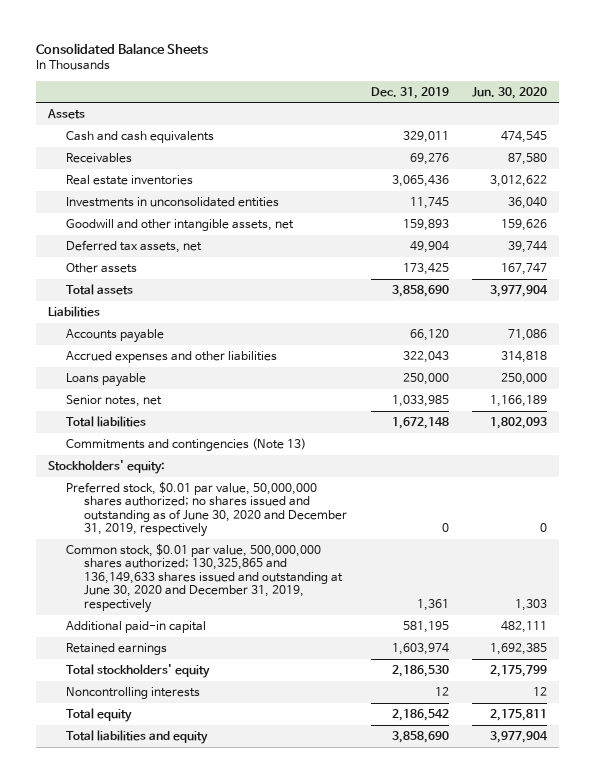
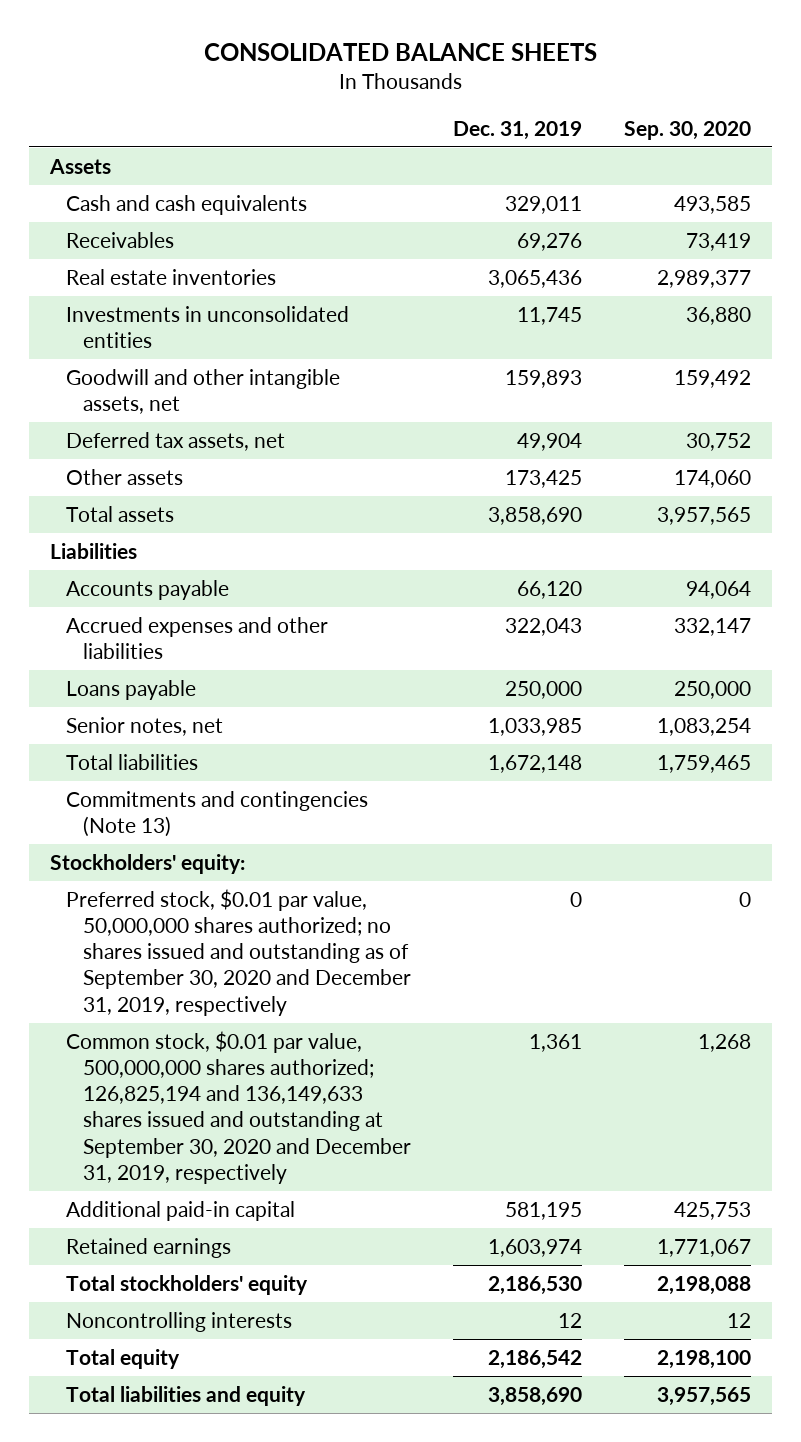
[36,43,209,55] Consolidated Balance Sheets -> [203,43,597,62] CONSOLIDATED BALANCE SHEETS
[472,86,548,99] Jun. 30, 2020 -> none
none -> [624,121,752,141] Sep. 30, 2020
[66,481,348,538] Preferred stock, $0.01 par value, 50,000,000 shares authorized; no shares issued and outstanding as of June 30, 2020 and December 31, 2019, respectively -> [66,888,411,1016] Preferred stock, $0.01 par value, 50,000,000 shares authorized; no shares issued and outstanding as of September 30, 2020 and December 31, 2019, respectively
[66,543,344,613] Common stock, $0.01 par value, 500,000,000 shares authorized; 130,325,865 and 136,149,633 shares issued and outstanding at June 30, 2020 and December 31, 2019, respectively -> [66,1030,411,1184] Common stock, $0.01 par value, 500,000,000 shares authorized; 126,825,194 and 136,149,633 shares issued and outstanding at September 30, 2020 and December 31, 2019, respectively

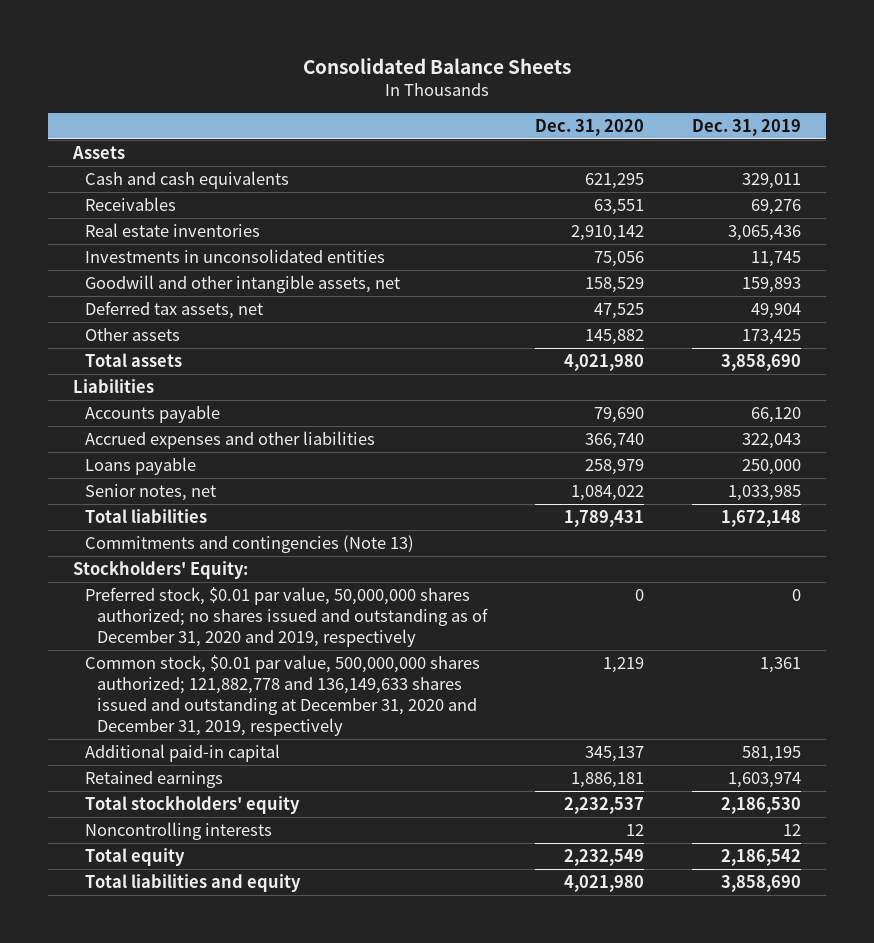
[203,43,597,62] CONSOLIDATED BALANCE SHEETS -> [303,58,572,75] Consolidated Balance Sheets
[624,121,752,141] Sep. 30, 2020 -> none
none -> [535,118,645,136] Dec. 31, 2020
[50,853,246,874] Stockholders' equity: -> [72,560,248,579] Stockholders' Equity:
[66,888,411,1016] Preferred stock, $0.01 par value, 50,000,000 shares authorized; no shares issued and outstanding as of September 30, 2020 and December 31, 2019, respectively -> [84,586,488,647] Preferred stock, $0.01 par value, 50,000,000 shares authorized; no shares issued and outstanding as of December 31, 2020 and 2019, respectively
[66,1030,411,1184] Common stock, $0.01 par value, 500,000,000 shares authorized; 126,825,194 and 136,149,633 shares issued and outstanding at September 30, 2020 and December 31, 2019, respectively -> [84,654,480,736] Common stock, $0.01 par value, 500,000,000 shares authorized; 121,882,778 and 136,149,633 shares issued and outstanding at December 31, 2020 and December 31, 2019, respectively

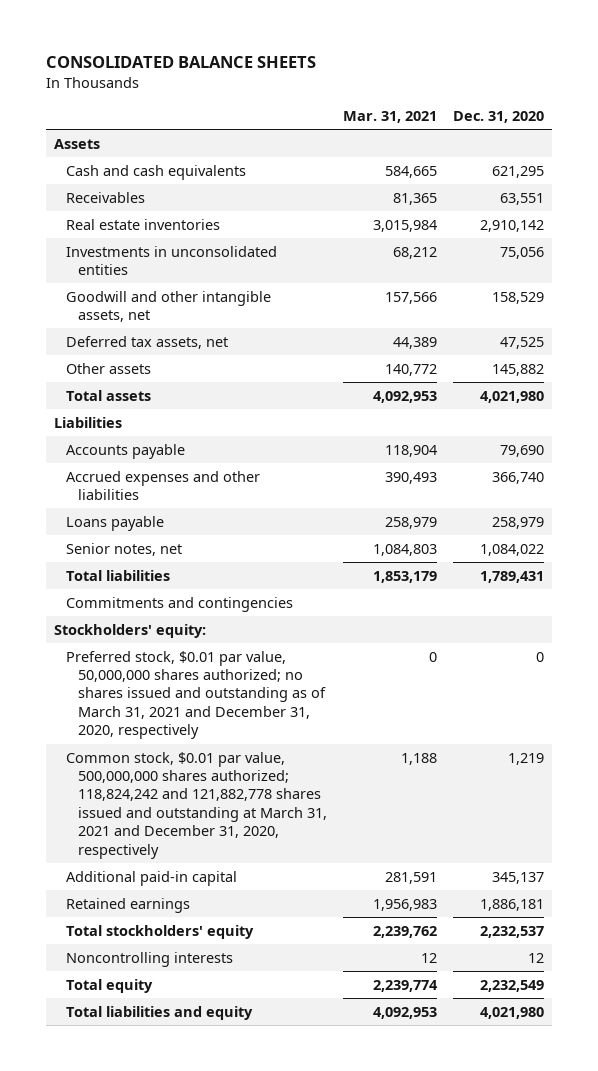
[303,58,572,75] Consolidated Balance Sheets -> [45,56,316,69] CONSOLIDATED BALANCE SHEETS
[692,118,802,136] Dec. 31, 2019 -> none
none -> [342,110,437,123] Mar. 31, 2021
[84,534,414,553] Commitments and contingencies (Note 13) -> [65,596,293,612] Commitments and contingencies
[72,560,248,579] Stockholders' Equity: -> [53,623,206,638] Stockholders' equity:
[84,586,488,647] Preferred stock, $0.01 par value, 50,000,000 shares authorized; no shares issued and outstanding as of December 31, 2020 and 2019, respectively -> [65,650,326,740] Preferred stock, $0.01 par value, 50,000,000 shares authorized; no shares issued and outstanding as of March 31, 2021 and December 31, 2020, respectively
[84,654,480,736] Common stock, $0.01 par value, 500,000,000 shares authorized; 121,882,778 and 136,149,633 shares issued and outstanding at December 31, 2020 and December 31, 2019, respectively -> [65,751,327,859] Common stock, $0.01 par value, 500,000,000 shares authorized; 118,824,242 and 121,882,778 shares issued and outstanding at March 31, 2021 and December 31, 2020, respectively

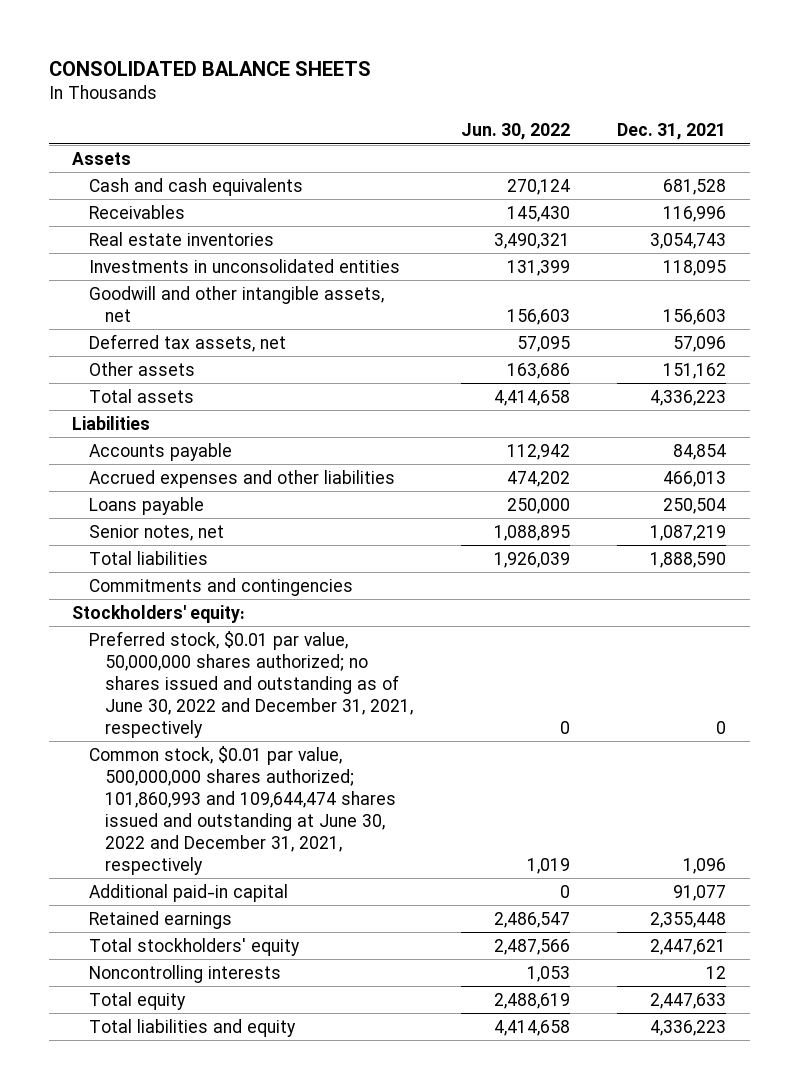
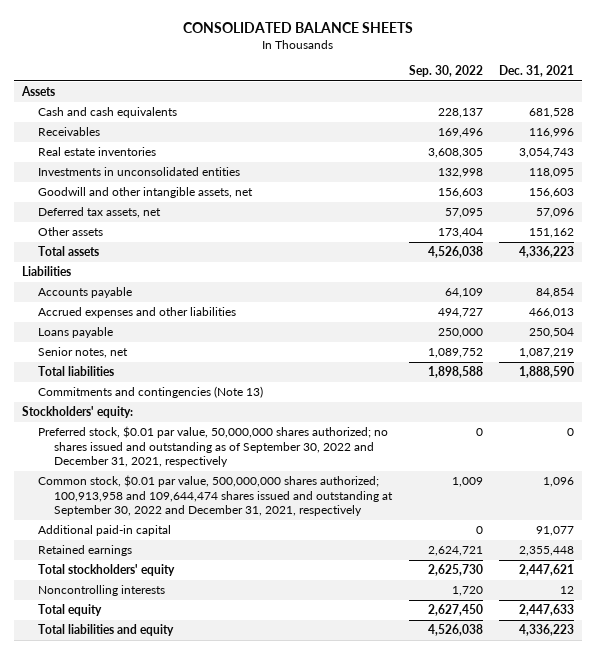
[460,123,570,141] Jun. 30, 2022 -> none
none -> [408,65,483,78] Sep. 30, 2022
[88,577,353,596] Commitments and contingencies -> [38,386,264,399] Commitments and contingencies (Note 13)
[88,630,414,738] Preferred stock, $0.01 par value, 50,000,000 shares authorized; no shares issued and outstanding as of June 30, 2022 and December 31, 2021, respectively -> [38,426,389,468] Preferred stock, $0.01 par value, 50,000,000 shares authorized; no shares issued and outstanding as of September 30, 2022 and December 31, 2021, respectively
[88,745,397,875] Common stock, $0.01 par value, 500,000,000 shares authorized; 101,860,993 and 109,644,474 shares issued and outstanding at June 30, 2022 and December 31, 2021, respectively -> [38,475,394,517] Common stock, $0.01 par value, 500,000,000 shares authorized; 100,913,958 and 109,644,474 shares issued and outstanding at September 30, 2022 and December 31, 2021, respectively

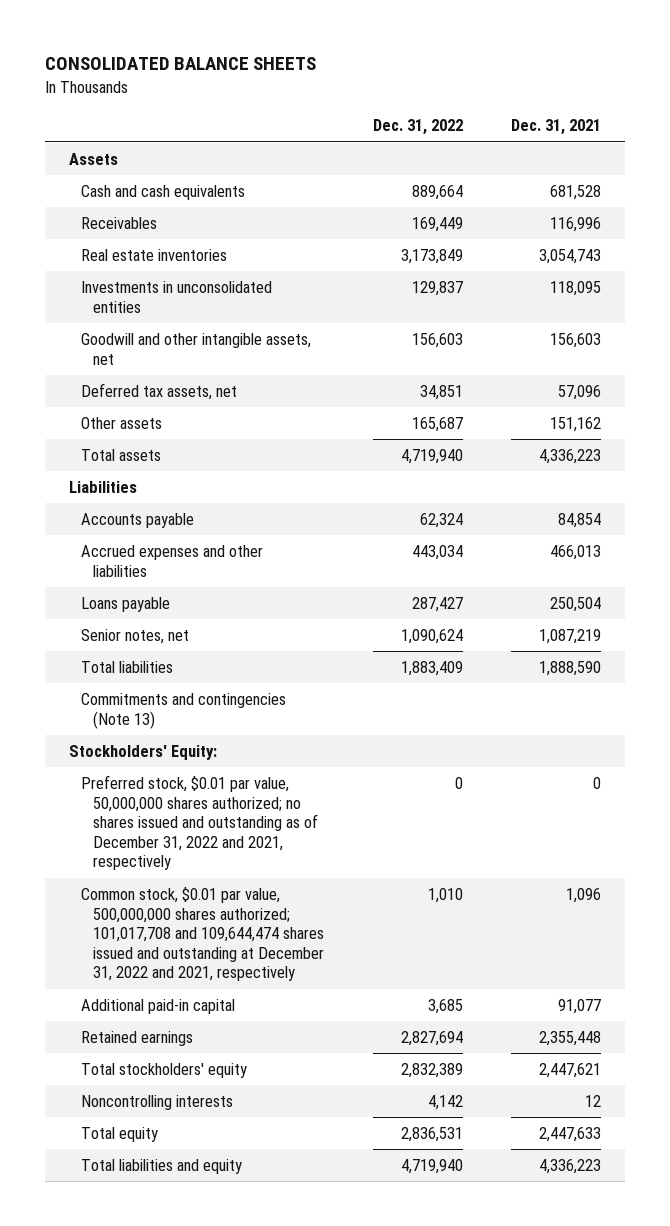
[408,65,483,78] Sep. 30, 2022 -> none
none -> [372,119,463,136] Dec. 31, 2022
[22,406,134,419] Stockholders' equity: -> [68,744,217,760] Stockholders' Equity:
[38,426,389,468] Preferred stock, $0.01 par value, 50,000,000 shares authorized; no shares issued and outstanding as of September 30, 2022 and December 31, 2021, respectively -> [81,774,319,871] Preferred stock, $0.01 par value, 50,000,000 shares authorized; no shares issued and outstanding as of December 31, 2022 and 2021, respectively
[38,475,394,517] Common stock, $0.01 par value, 500,000,000 shares authorized; 100,913,958 and 109,644,474 shares issued and outstanding at September 30, 2022 and December 31, 2021, respectively -> [81,886,325,982] Common stock, $0.01 par value, 500,000,000 shares authorized; 101,017,708 and 109,644,474 shares issued and outstanding at December 31, 2022 and 2021, respectively

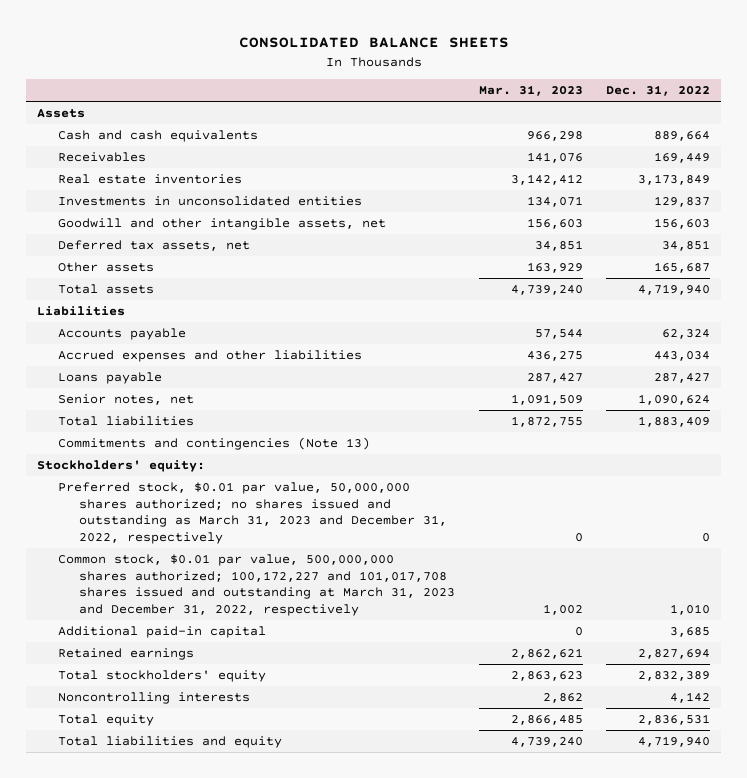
[510,119,601,136] Dec. 31, 2021 -> none
none -> [478,85,583,97] Mar. 31, 2023
[68,744,217,760] Stockholders' Equity: -> [37,460,206,473] Stockholders' equity:
[81,774,319,871] Preferred stock, $0.01 par value, 50,000,000 shares authorized; no shares issued and outstanding as of December 31, 2022 and 2021, respectively -> [58,482,448,545] Preferred stock, $0.01 par value, 50,000,000 shares authorized; no shares issued and outstanding as March 31, 2023 and December 31, 2022, respectively
[81,886,325,982] Common stock, $0.01 par value, 500,000,000 shares authorized; 101,017,708 and 109,644,474 shares issued and outstanding at December 31, 2022 and 2021, respectively -> [58,554,456,617] Common stock, $0.01 par value, 500,000,000 shares authorized; 100,172,227 and 101,017,708 shares issued and outstanding at March 31, 2023 and December 31, 2022, respectively

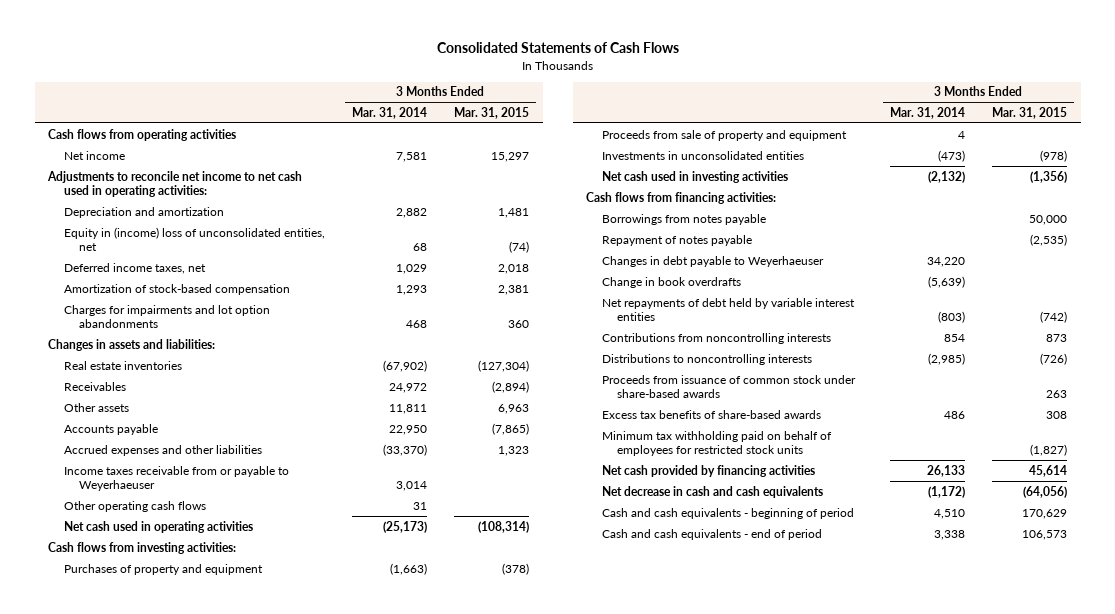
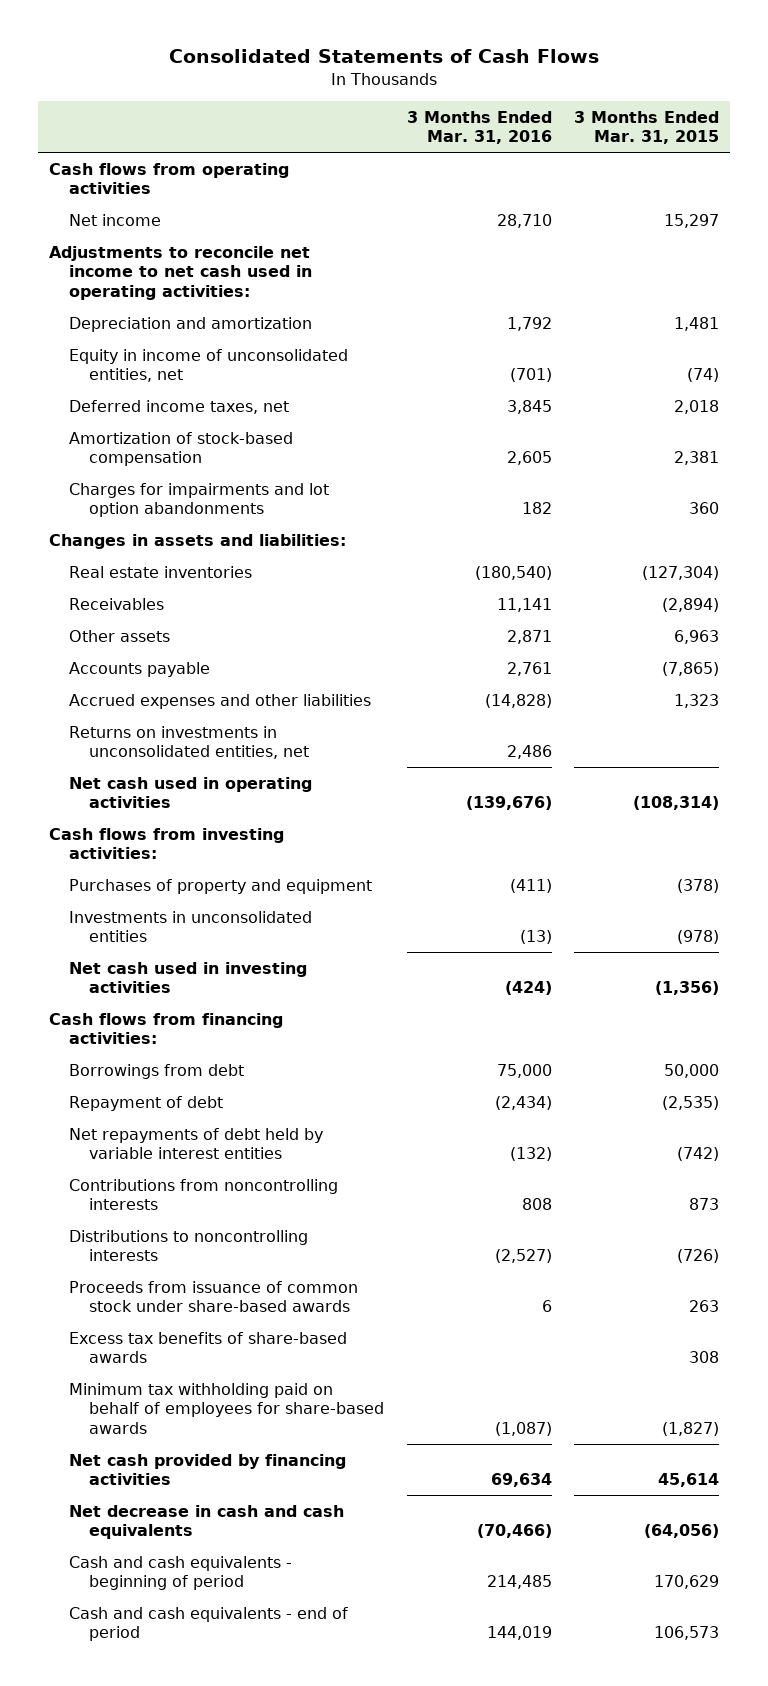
[351,107,427,120] Mar. 31, 2014 -> none
none -> [406,110,552,145] 3 Months Ended Mar. 31, 2016
[63,226,325,252] Equity in (income) loss of unconsolidated entities, net -> [69,348,349,383] Equity in income of unconsolidated entities, net
[63,465,289,492] Income taxes receivable from or payable to Weyerhaeuser -> none
[63,500,206,512] Other operating cash flows -> none
none -> [69,725,309,760] Returns on investments in unconsolidated entities, net
[601,129,847,141] Proceeds from sale of property and equipment -> none
[601,213,766,225] Borrowings from notes payable -> none
[601,255,824,267] Changes in debt payable to Weyerhaeuser -> none
[601,276,741,288] Change in book overdrafts -> none
none -> [69,1063,245,1079] Borrowings from debt
[601,234,752,246] Repayment of notes payable -> [69,1095,224,1111] Repayment of debt
[601,430,832,457] Minimum tax withholding paid on behalf of employees for restricted stock units -> [69,1382,384,1434] Minimum tax withholding paid on behalf of employees for share-based awards

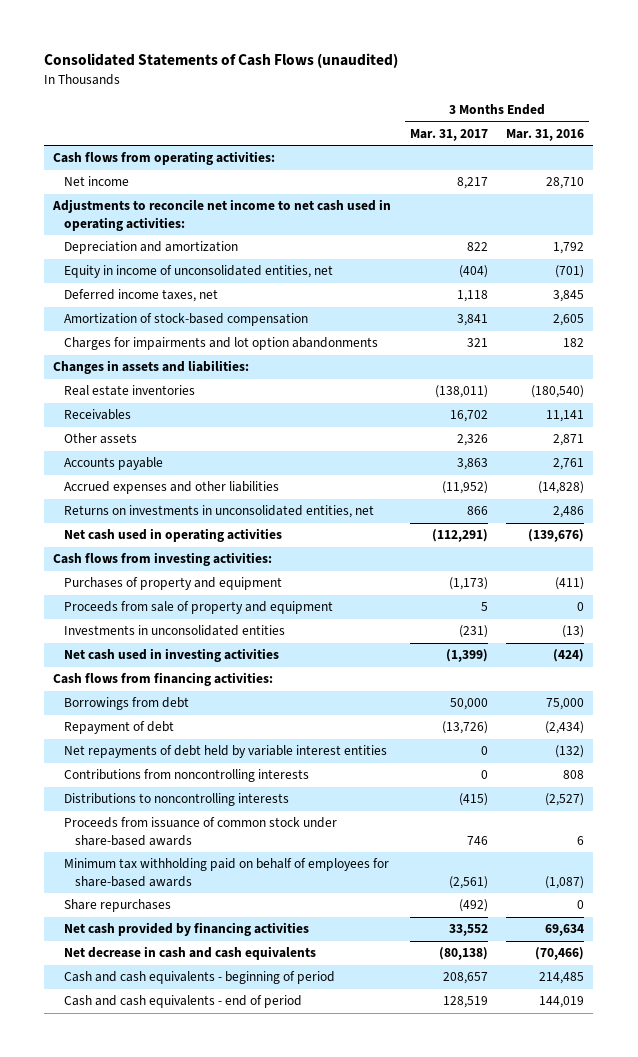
[169,49,600,64] Consolidated Statements of Cash Flows -> [44,53,399,69] Consolidated Statements of Cash Flows (unaudited)
[574,110,720,145] 3 Months Ended Mar. 31, 2015 -> none
none -> [409,128,488,141] Mar. 31, 2017
[49,162,290,195] Cash flows from operating activities -> [53,151,276,166] Cash flows from operating activities:
none -> [64,601,334,615] Proceeds from sale of property and equipment
[69,1331,348,1364] Excess tax benefits of share-based awards -> none
none -> [64,899,172,913] Share repurchases

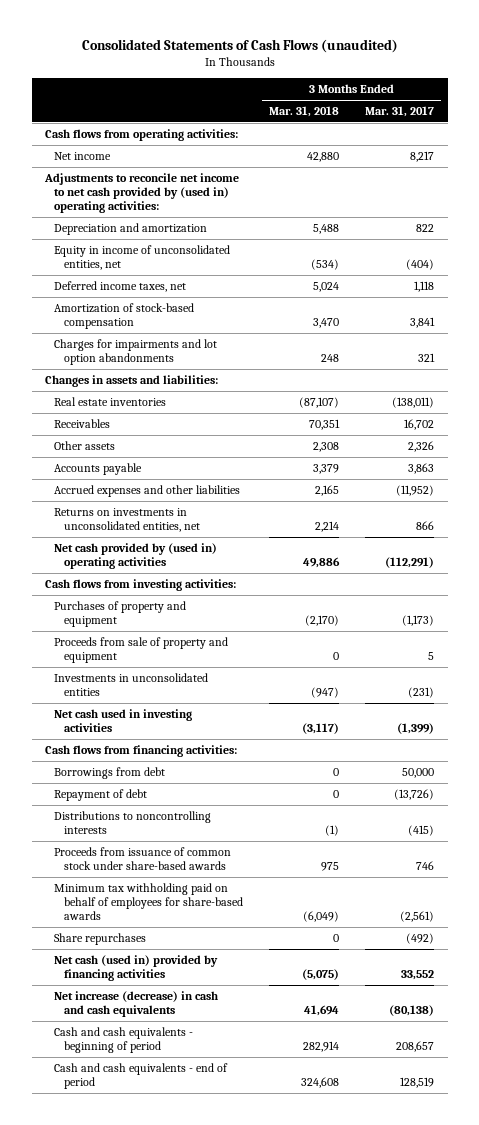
[506,128,585,141] Mar. 31, 2016 -> none
none -> [269,106,340,118] Mar. 31, 2018
[52,199,392,231] Adjustments to reconcile net income to net cash used in operating activities: -> [43,172,239,214] Adjustments to reconcile net income to net cash provided by (used in) operating activities:
[64,528,283,543] Net cash used in operating activities -> [54,542,218,570] Net cash provided by (used in) operating activities
[64,745,388,759] Net repayments of debt held by variable interest entities -> none
[64,769,310,783] Contributions from noncontrolling interests -> none
[64,922,310,937] Net cash provided by financing activities -> [54,954,219,982] Net cash (used in) provided by financing activities
[64,946,317,961] Net decrease in cash and cash equivalents -> [54,990,219,1018] Net increase (decrease) in cash and cash equivalents

